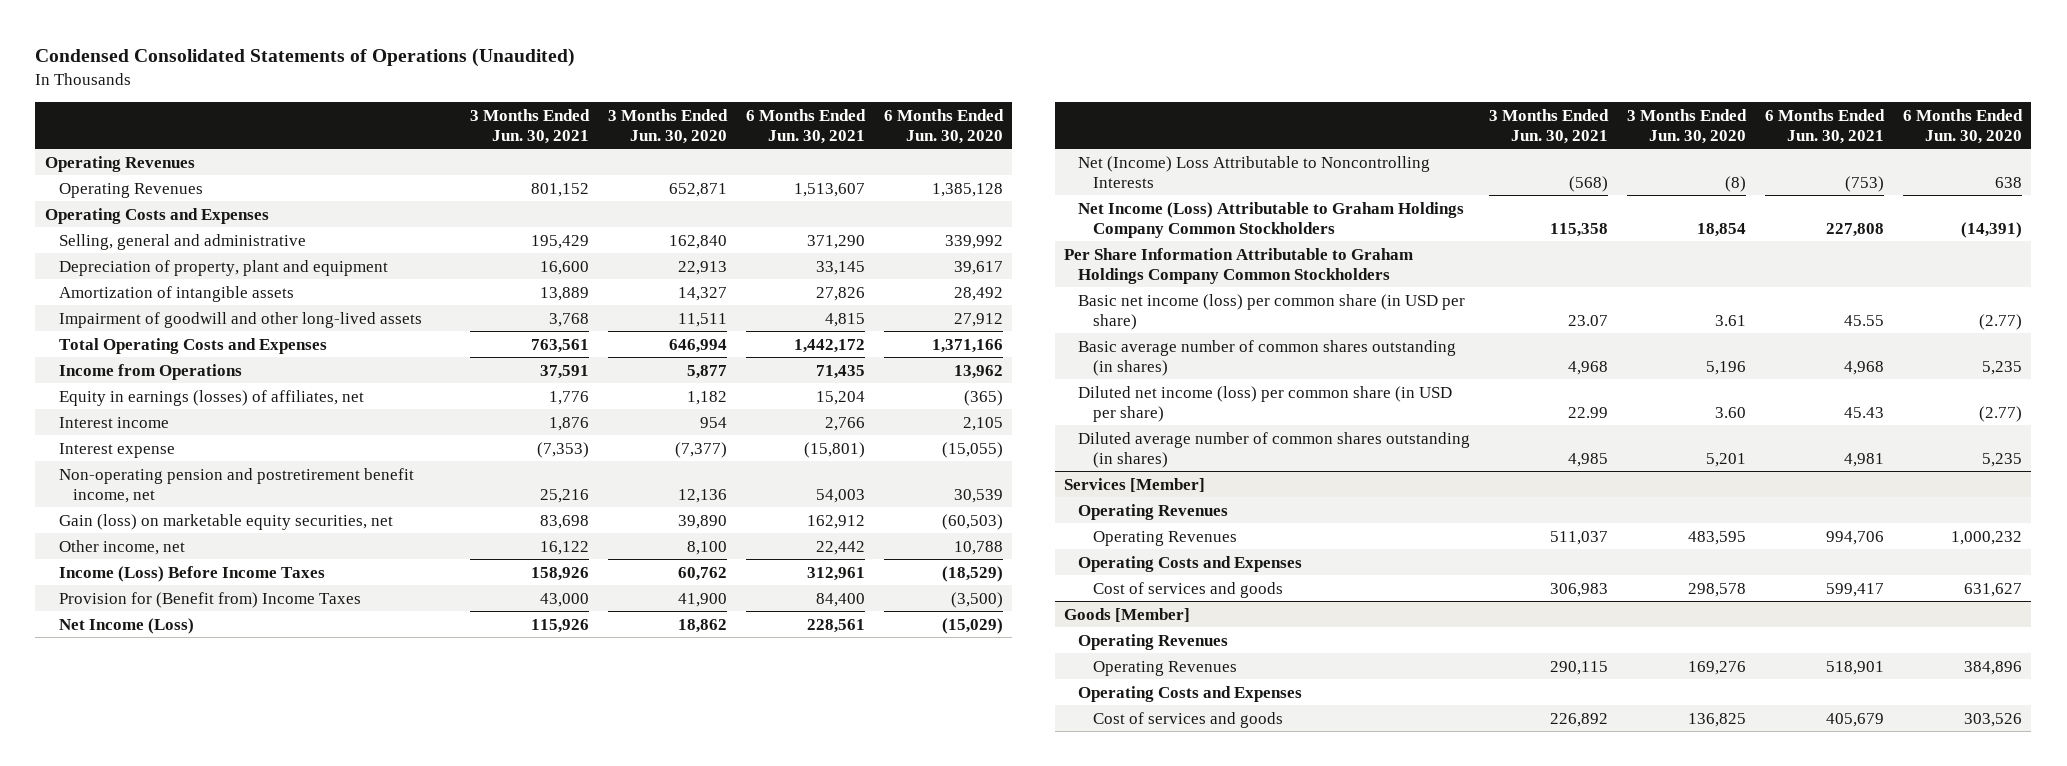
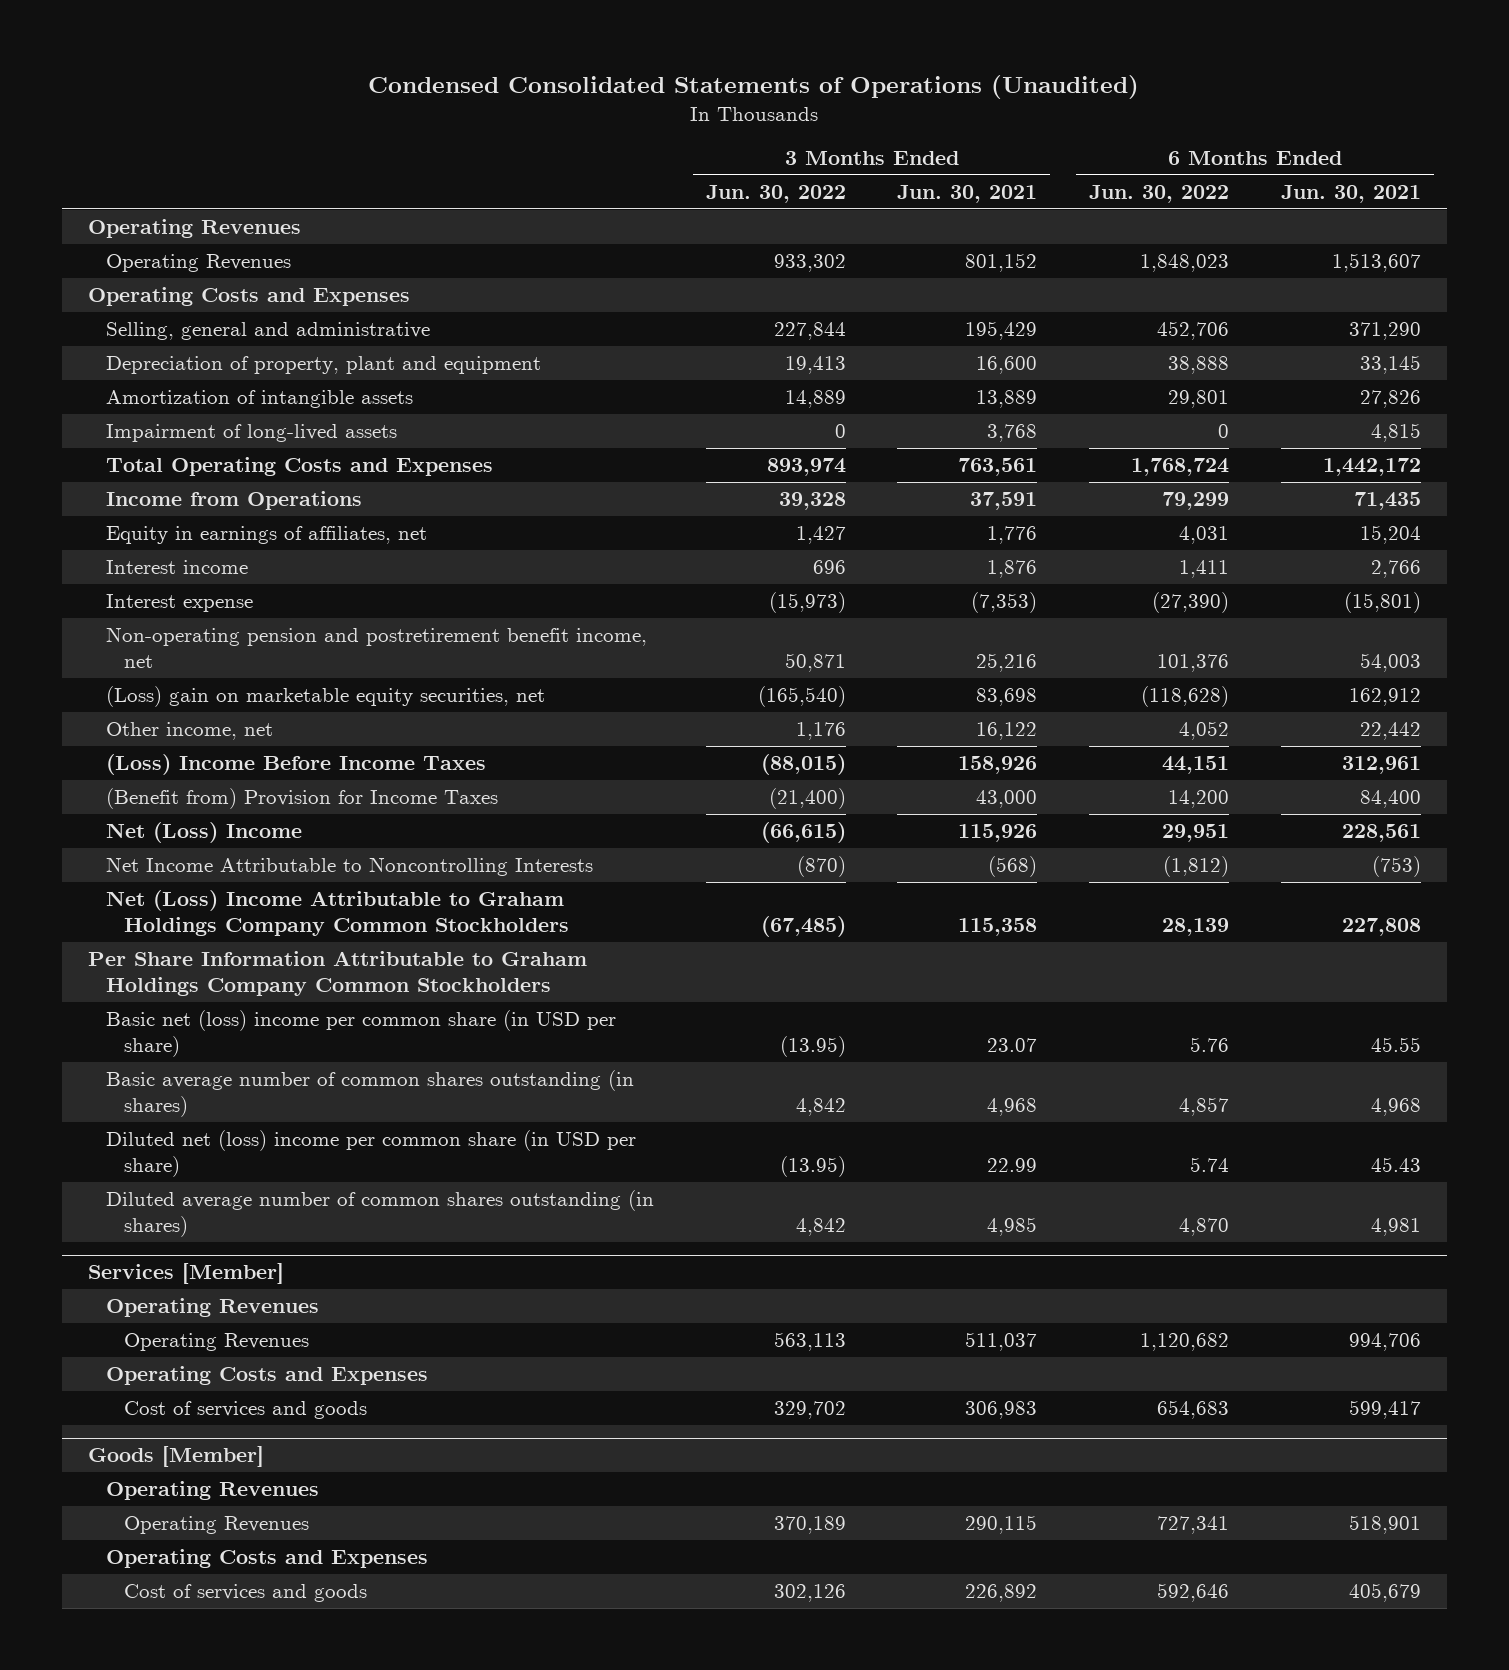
[607,108,728,144] 3 Months Ended Jun. 30, 2020 -> none
[883,108,1004,144] 6 Months Ended Jun. 30, 2020 -> none
none -> [705,184,846,203] Jun. 30, 2022
none -> [1089,184,1230,203] Jun. 30, 2022
[59,311,423,328] Impairment of goodwill and other long-lived assets -> [105,423,397,442] Impairment of long-lived assets
[59,389,365,406] Equity in earnings (losses) of affiliates, net -> [105,525,427,544] Equity in earnings of affiliates, net
[59,513,394,530] Gain (loss) on marketable equity securities, net -> [105,685,545,707] (Loss) gain on marketable equity securities, net
[59,565,326,582] Income (Loss) Before Income Taxes -> [105,753,486,775] (Loss) Income Before Income Taxes
[59,591,362,608] Provision for (Benefit from) Income Taxes -> [105,787,498,809] (Benefit from) Provision for Income Taxes
[59,617,195,634] Net Income (Loss) -> [105,821,302,843] Net (Loss) Income
[1078,155,1431,188] Net (Income) Loss Attributable to Noncontrolling Interests -> [105,856,593,876] Net Income Attributable to Noncontrolling Interests
[1078,201,1465,238] Net Income (Loss) Attributable to Graham Holdings Company Common Stockholders -> [105,889,570,936] Net (Loss) Income Attributable to Graham Holdings Company Common Stockholders
[1078,293,1466,330] Basic net income (loss) per common share (in USD per share) -> [105,1009,616,1057] Basic net (loss) income per common share (in USD per share)
[1078,385,1453,422] Diluted net income (loss) per common share (in USD per share) -> [105,1129,636,1177] Diluted net (loss) income per common share (in USD per share)

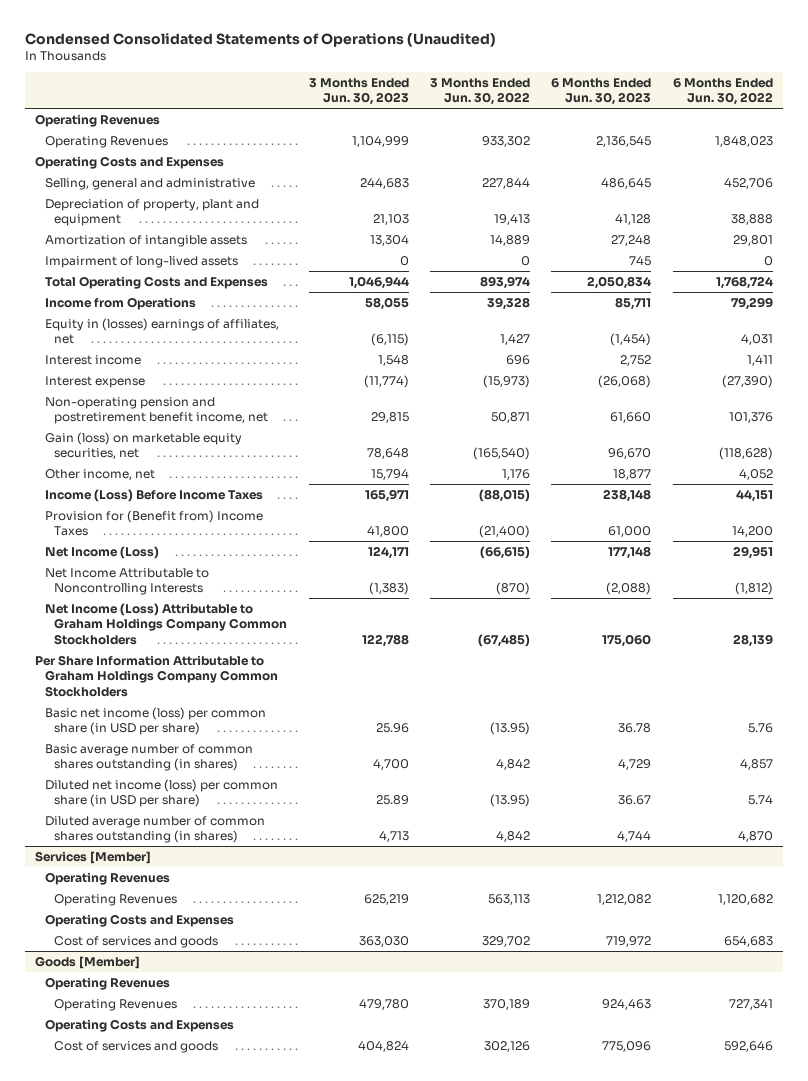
[897,184,1038,203] Jun. 30, 2021 -> none
[1280,184,1421,203] Jun. 30, 2021 -> none
none -> [308,77,409,106] 3 Months Ended Jun. 30, 2023
none -> [551,77,652,106] 6 Months Ended Jun. 30, 2023
[105,525,427,544] Equity in earnings of affiliates, net -> [44,317,279,345] Equity in (losses) earnings of affiliates, net
[105,685,545,707] (Loss) gain on marketable equity securities, net -> [44,431,242,460] Gain (loss) on marketable equity securities, net
[105,753,486,775] (Loss) Income Before Income Taxes -> [44,488,263,502] Income (Loss) Before Income Taxes
[105,787,498,809] (Benefit from) Provision for Income Taxes -> [44,509,263,537] Provision for (Benefit from) Income Taxes
[105,821,302,843] Net (Loss) Income -> [44,545,159,559] Net Income (Loss)
[105,889,570,936] Net (Loss) Income Attributable to Graham Holdings Company Common Stockholders -> [44,602,288,645] Net Income (Loss) Attributable to Graham Holdings Company Common Stockholders
[105,1009,616,1057] Basic net (loss) income per common share (in USD per share) -> [44,706,266,736] Basic net income (loss) per common share (in USD per share)
[105,1129,636,1177] Diluted net (loss) income per common share (in USD per share) -> [44,778,278,808] Diluted net income (loss) per common share (in USD per share)

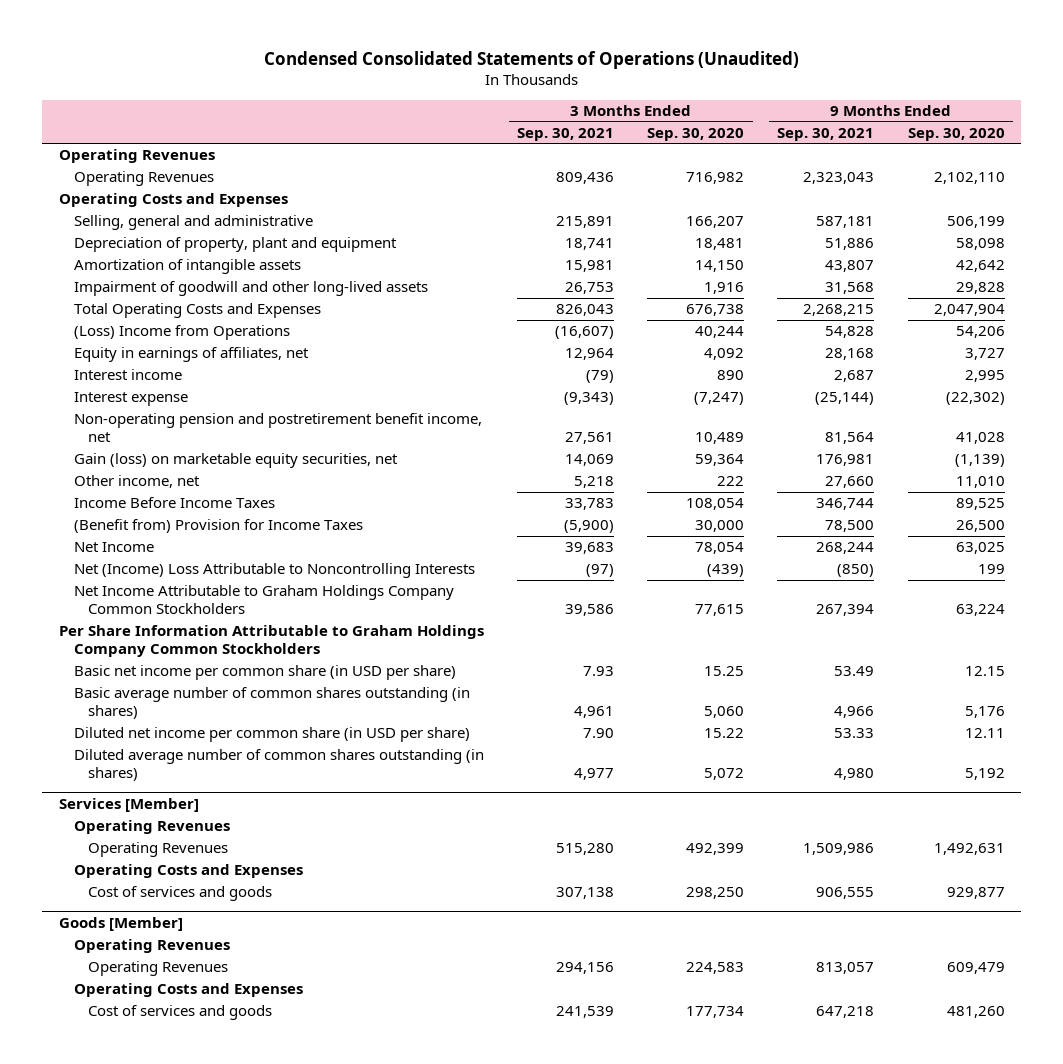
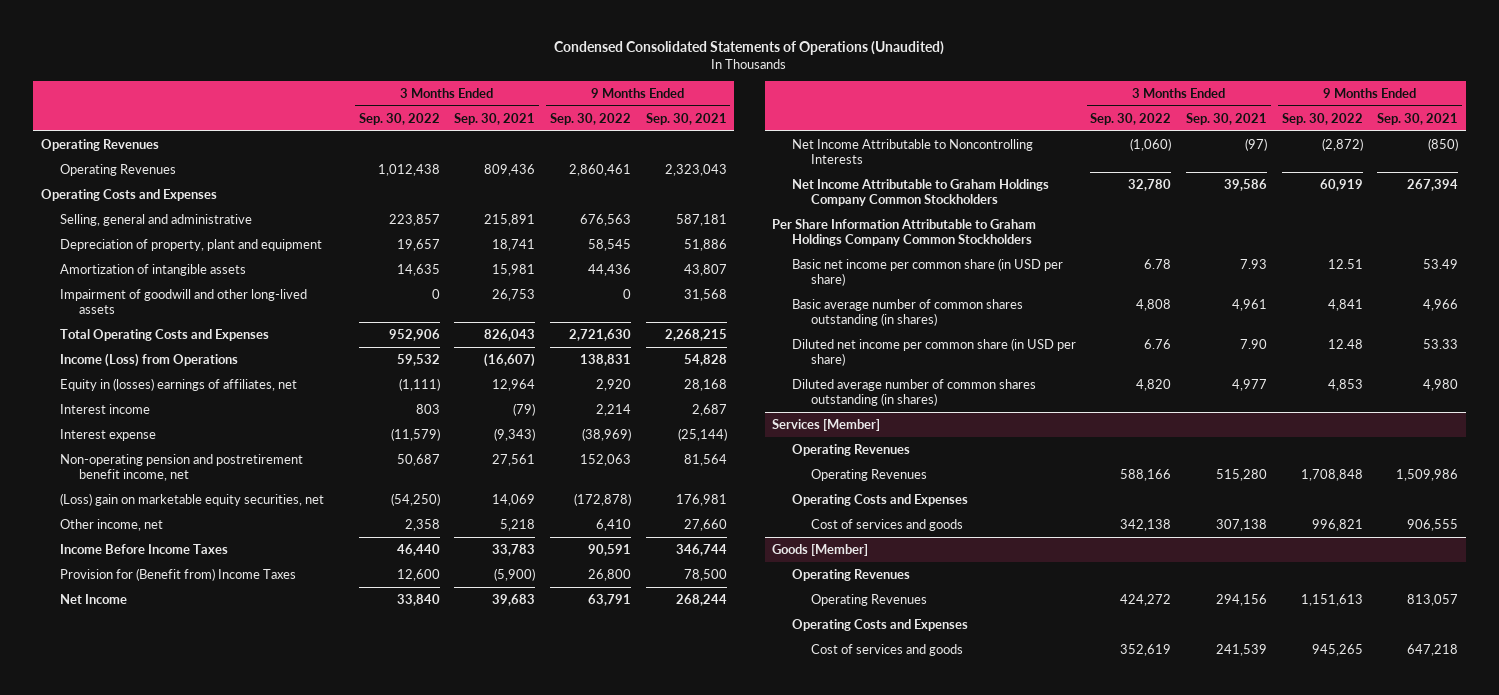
[647,127,745,141] Sep. 30, 2020 -> none
[907,127,1005,141] Sep. 30, 2020 -> none
none -> [358,112,440,125] Sep. 30, 2022
none -> [550,112,632,125] Sep. 30, 2022
[73,325,290,341] (Loss) Income from Operations -> [59,352,238,367] Income (Loss) from Operations
[73,347,309,363] Equity in earnings of affiliates, net -> [59,377,297,391] Equity in (losses) earnings of affiliates, net
[73,453,398,469] Gain (loss) on marketable equity securities, net -> [59,492,324,506] (Loss) gain on marketable equity securities, net
[73,519,363,534] (Benefit from) Provision for Income Taxes -> [59,567,296,581] Provision for (Benefit from) Income Taxes
[73,563,475,579] Net (Income) Loss Attributable to Noncontrolling Interests -> [791,138,1033,164] Net Income Attributable to Noncontrolling Interests

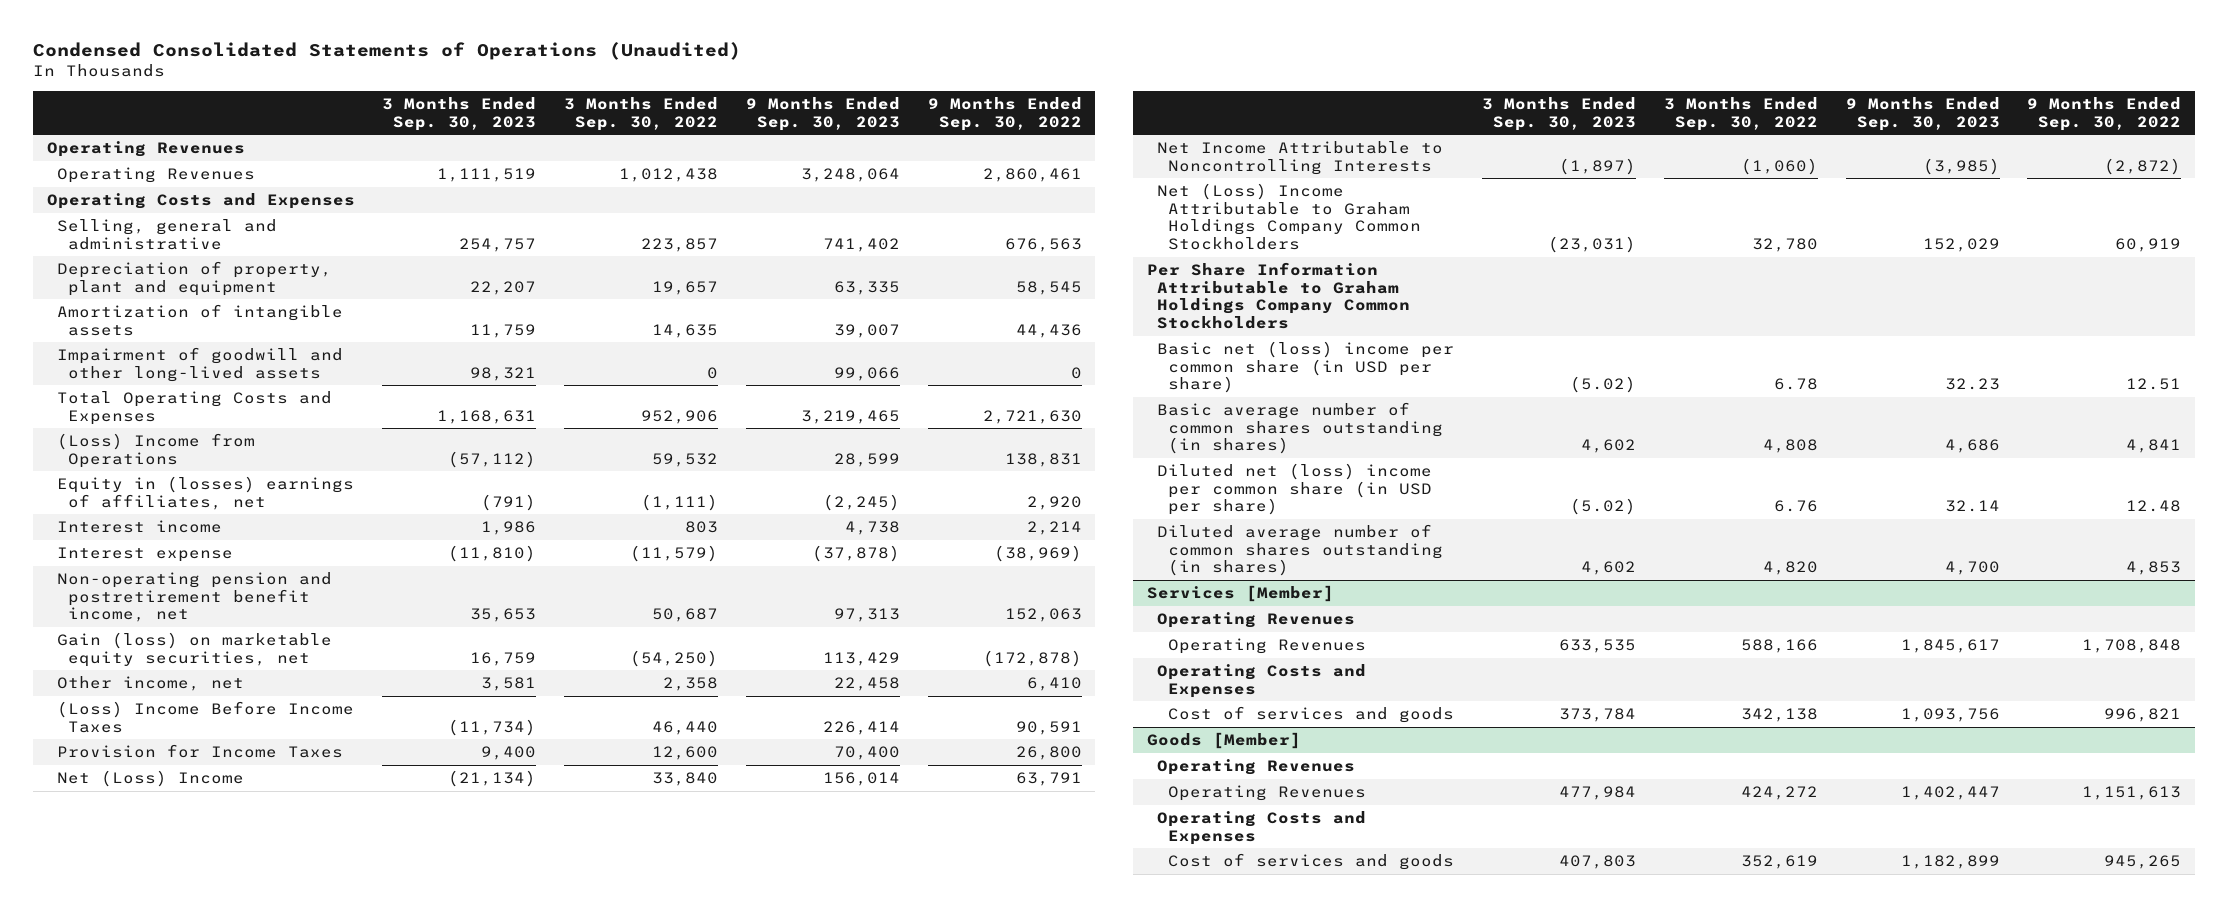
[454,112,536,125] Sep. 30, 2021 -> none
[645,112,727,125] Sep. 30, 2021 -> none
none -> [382,97,537,131] 3 Months Ended Sep. 30, 2023
none -> [745,97,900,131] 9 Months Ended Sep. 30, 2023
[59,352,238,367] Income (Loss) from Operations -> [57,433,256,468] (Loss) Income from Operations
[59,492,324,506] (Loss) gain on marketable equity securities, net -> [57,632,333,667] Gain (loss) on marketable equity securities, net
[59,543,228,554] Income Before Income Taxes -> [57,701,355,733] (Loss) Income Before Income Taxes
[59,567,296,581] Provision for (Benefit from) Income Taxes -> [57,744,344,759] Provision for Income Taxes
[59,593,127,604] Net Income -> [57,770,245,788] Net (Loss) Income
[791,178,1049,206] Net Income Attributable to Graham Holdings Company Common Stockholders -> [1157,183,1421,250] Net (Loss) Income Attributable to Graham Holdings Company Common Stockholders
[791,257,1063,286] Basic net income per common share (in USD per share) -> [1157,341,1455,394] Basic net (loss) income per common share (in USD per share)
[791,337,1076,366] Diluted net income per common share (in USD per share) -> [1157,463,1433,516] Diluted net (loss) income per common share (in USD per share)

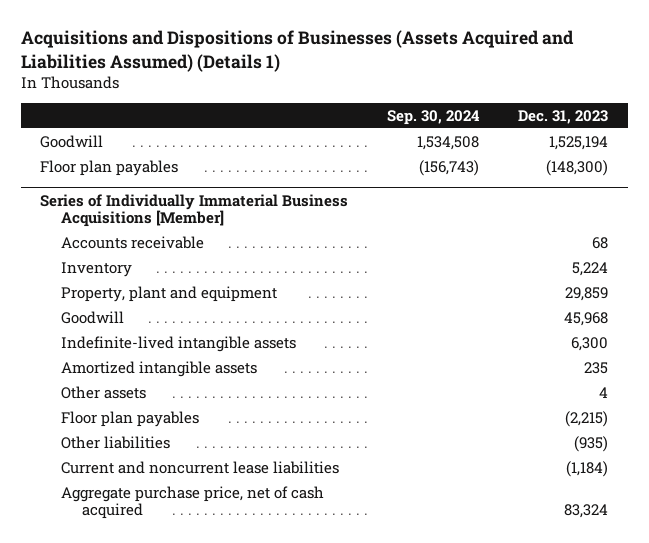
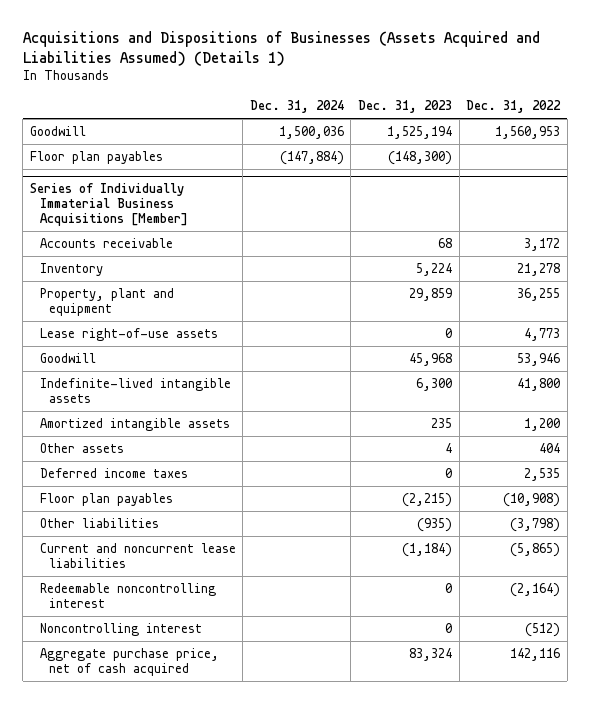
[387,109,481,125] Sep. 30, 2024 -> none
none -> [249,100,344,114] Dec. 31, 2024
none -> [466,100,562,114] Dec. 31, 2022
none -> [39,327,218,341] Lease right-of-use assets
none -> [39,467,188,478] Deferred income taxes
none -> [39,582,216,608] Redeemable noncontrolling interest
none -> [39,622,202,636] Noncontrolling interest

